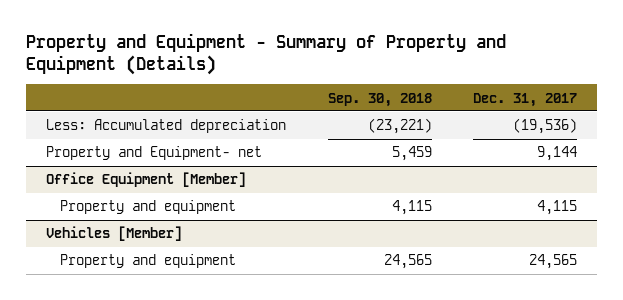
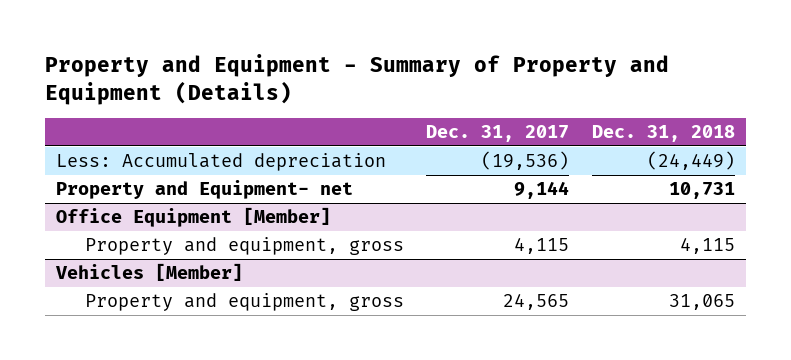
[327,92,432,107] Sep. 30, 2018 -> none
none -> [591,125,735,143] Dec. 31, 2018
[59,200,236,215] Property and equipment -> [84,237,404,256] Property and equipment, gross
[59,254,236,269] Property and equipment -> [84,293,404,312] Property and equipment, gross

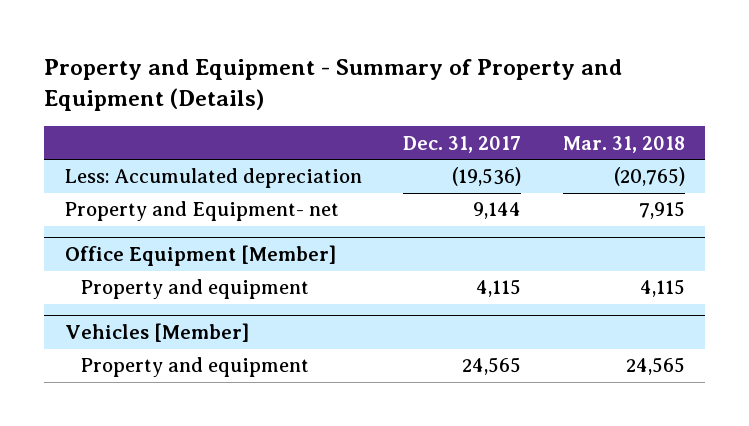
[591,125,735,143] Dec. 31, 2018 -> none
none -> [562,135,685,153] Mar. 31, 2018
[84,237,404,256] Property and equipment, gross -> [80,279,309,300] Property and equipment
[84,293,404,312] Property and equipment, gross -> [80,357,309,378] Property and equipment

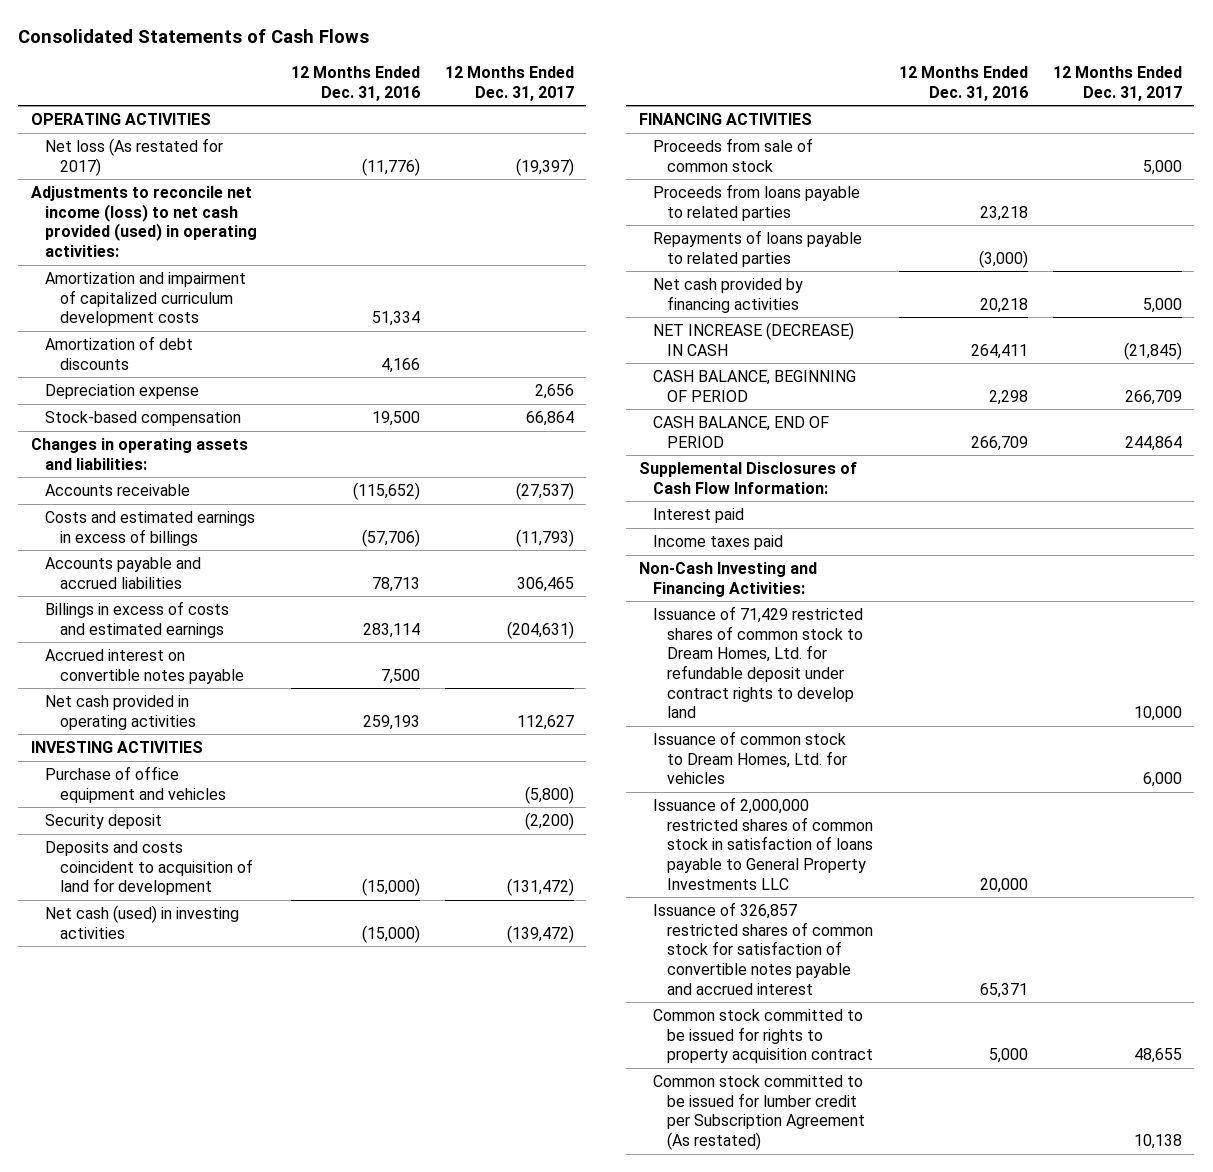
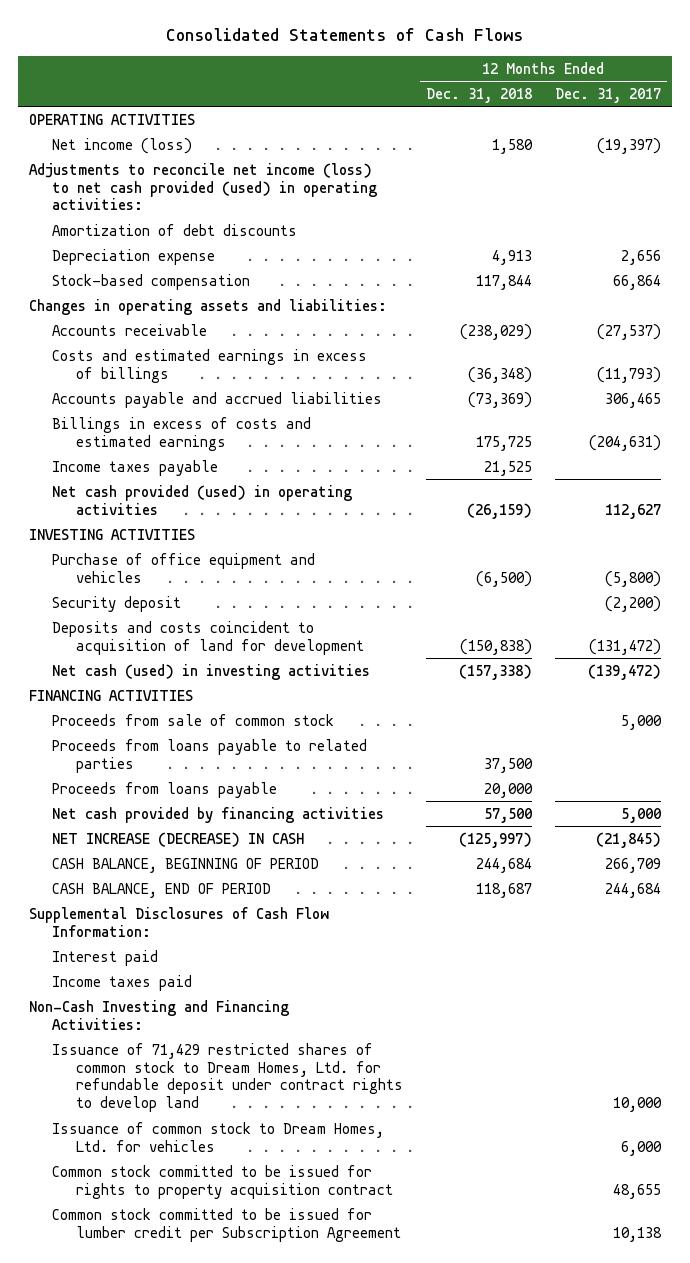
[290,65,420,101] 12 Months Ended Dec. 31, 2016 -> none
none -> [425,87,532,103] Dec. 31, 2018
[45,137,224,176] Net loss (As restated for 2017) -> [52,137,193,154] Net income (loss)
[45,271,247,327] Amortization and impairment of capitalized curriculum development costs -> none
[45,648,244,684] Accrued interest on convertible notes payable -> none
none -> [52,459,219,476] Income taxes payable
[45,694,196,730] Net cash provided in operating activities -> [52,484,353,515] Net cash provided (used) in operating activities
[653,229,863,267] Repayments of loans payable to related parties -> none
none -> [52,781,278,798] Proceeds from loans payable
[1124,435,1182,451] 244,864 -> [604,882,661,898] 244,684
[653,796,874,890] Issuance of 2,000,000 restricted shares of common stock in satisfaction of loans payable to General Property Investments LLC -> none
[653,901,874,995] Issuance of 326,857 restricted shares of common stock for satisfaction of convertible notes payable and accrued interest -> none
[653,1074,866,1151] Common stock committed to be issued for lumber credit per Subscription Agreement (As restated) -> [52,1207,401,1242] Common stock committed to be issued for lumber credit per Subscription Agreement

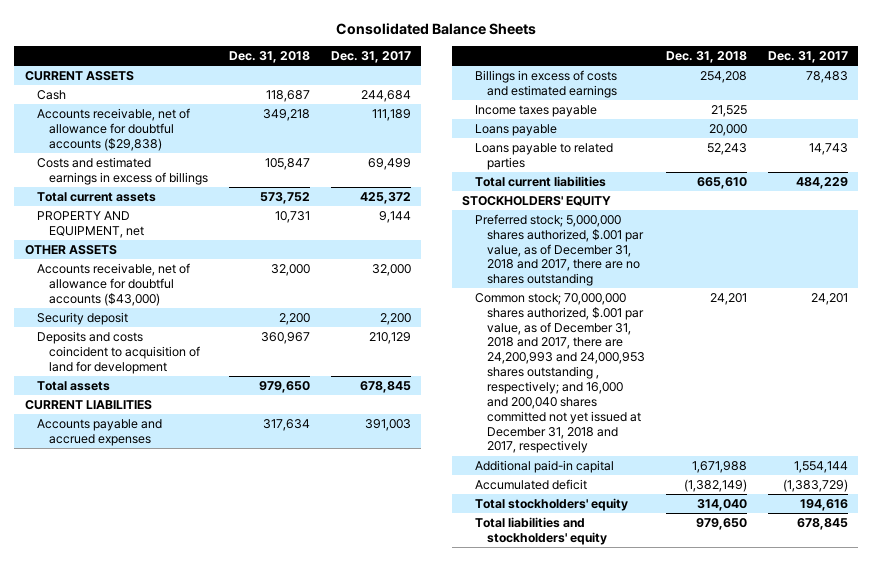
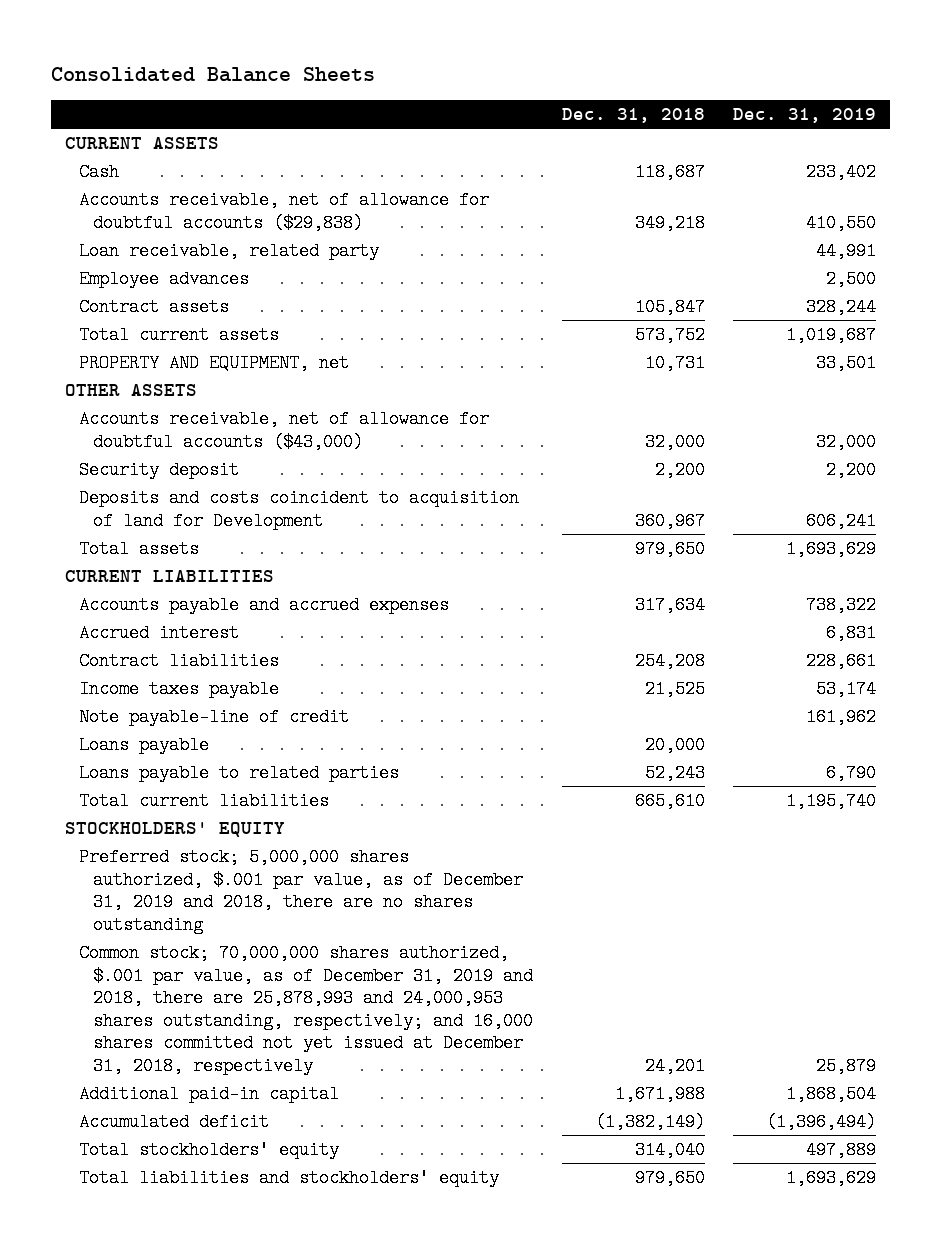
[330,51,411,64] Dec. 31, 2017 -> none
none -> [733,108,877,124] Dec. 31, 2019
none -> [79,241,380,260] Loan receivable, related party
none -> [79,269,250,288] Employee advances
[37,156,209,185] Costs and estimated earnings in excess of billings -> [79,297,230,316] Contract assets
[37,330,201,374] Deposits and costs coincident to acquisition of land for development -> [79,488,520,530] Deposits and costs coincident to acquisition of land for Development
none -> [79,623,240,642] Accrued interest
[474,69,617,98] Billings in excess of costs and estimated earnings -> [79,651,280,670] Contract liabilities
none -> [79,707,350,726] Note payable-line of credit
[474,213,644,287] Preferred stock; 5,000,000 shares authorized, $.001 par value, as of December 31, 2018 and 2017, there are no shares outstanding -> [79,847,524,934] Preferred stock; 5,000,000 shares authorized, $.001 par value, as of December 31, 2019 and 2018, there are no shares outstanding
[474,292,645,454] Common stock; 70,000,000 shares authorized, $.001 par value, as of December 31, 2018 and 2017, there are 24,200,993 and 24,000,953 shares outstanding , respectively; and 16,000 and 200,040 shares committed not yet issued at December 31, 2018 and 2017, respectively -> [79,943,534,1076] Common stock; 70,000,000 shares authorized, $.001 par value, as of December 31, 2019 and 2018, there are 25,878,993 and 24,000,953 shares outstanding, respectively; and 16,000 shares committed not yet issued at December 31, 2018, respectively

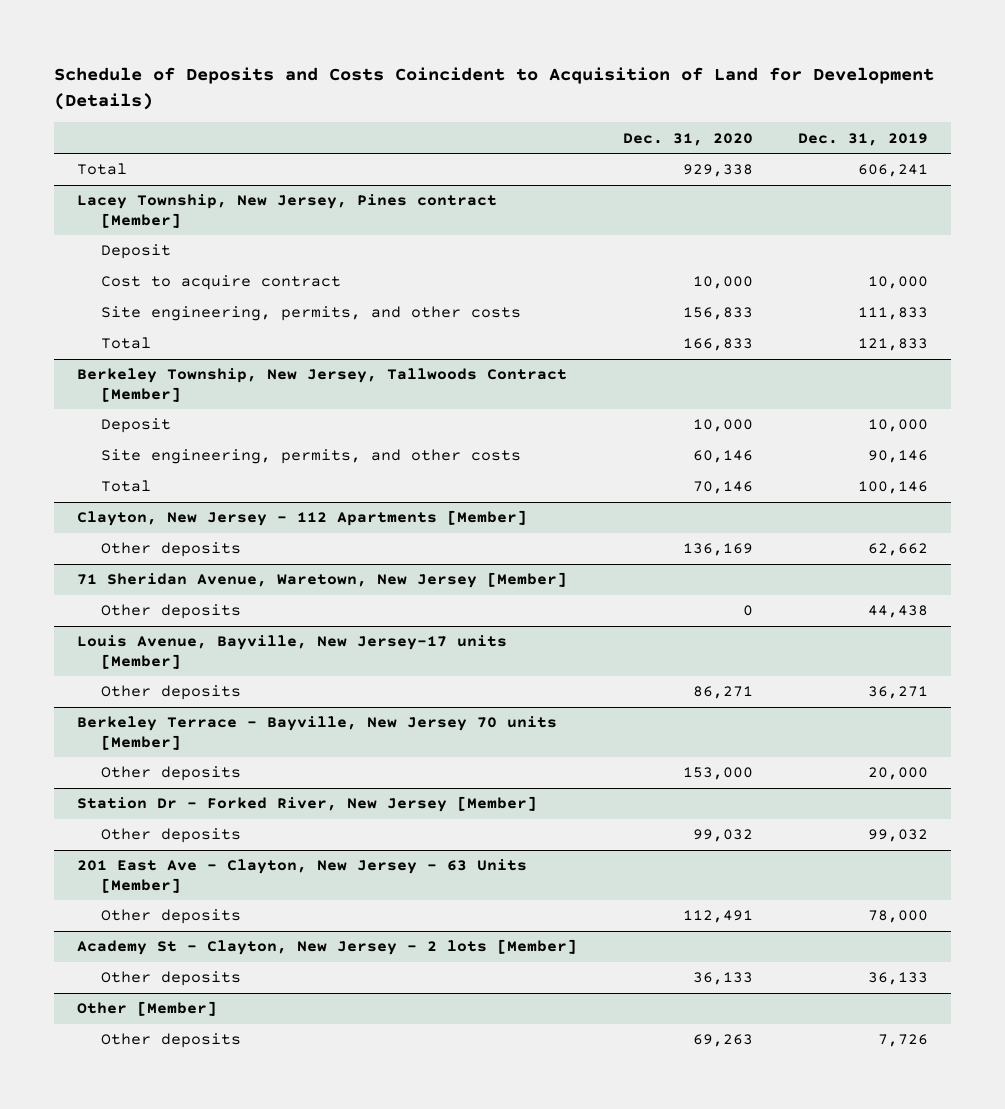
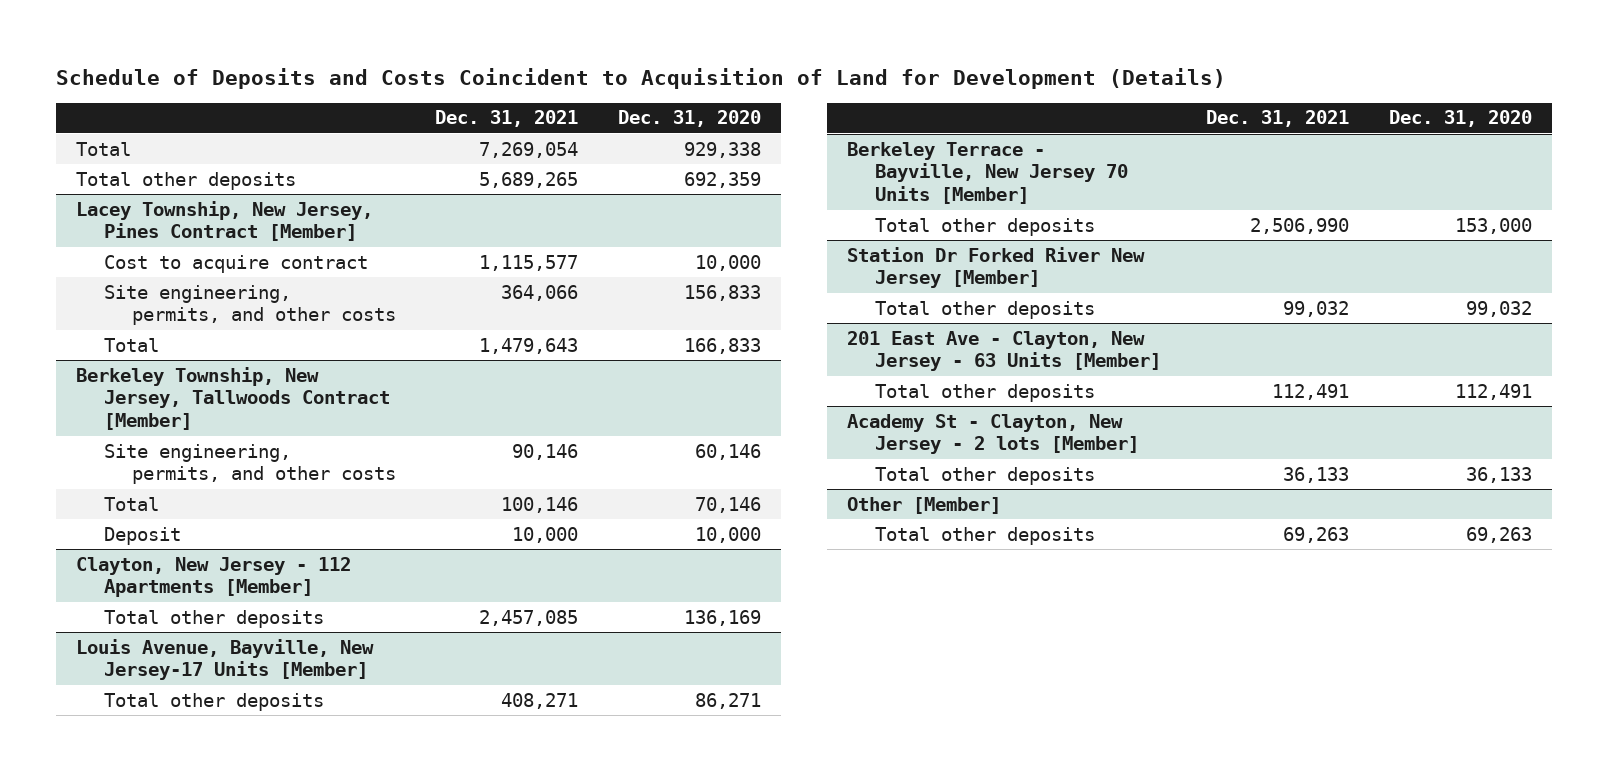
[798,132,929,146] Dec. 31, 2019 -> none
none -> [435,110,579,128] Dec. 31, 2021
[100,244,171,260] Deposit -> none
none -> [76,171,297,190] Total other deposits
[77,194,498,228] Lacey Township, New Jersey, Pines contract [Member] -> [76,200,374,242] Lacey Township, New Jersey, Pines Contract [Member]
[100,418,171,434] Deposit -> [103,526,181,545] Deposit
[77,572,568,589] 71 Sheridan Avenue, Waretown, New Jersey [Member] -> none
[100,604,241,620] Other deposits -> none
[100,542,241,558] Other deposits -> [103,609,324,628] Total other deposits
[77,635,508,669] Louis Avenue, Bayville, New Jersey-17 units [Member] -> [76,638,375,681] Louis Avenue, Bayville, New Jersey-17 Units [Member]
[100,685,241,701] Other deposits -> [103,692,324,711] Total other deposits
[77,716,558,750] Berkeley Terrace - Bayville, New Jersey 70 units [Member] -> [846,141,1128,205] Berkeley Terrace - Bayville, New Jersey 70 Units [Member]
[100,766,241,782] Other deposits -> [874,217,1095,236] Total other deposits
[77,796,538,813] Station Dr - Forked River, New Jersey [Member] -> [846,246,1145,289] Station Dr Forked River New Jersey [Member]
[100,828,241,844] Other deposits -> [874,300,1095,319] Total other deposits
[100,909,241,925] Other deposits -> [874,383,1095,402] Total other deposits
[100,971,241,987] Other deposits -> [874,466,1095,485] Total other deposits
[100,1033,241,1049] Other deposits -> [874,526,1095,545] Total other deposits

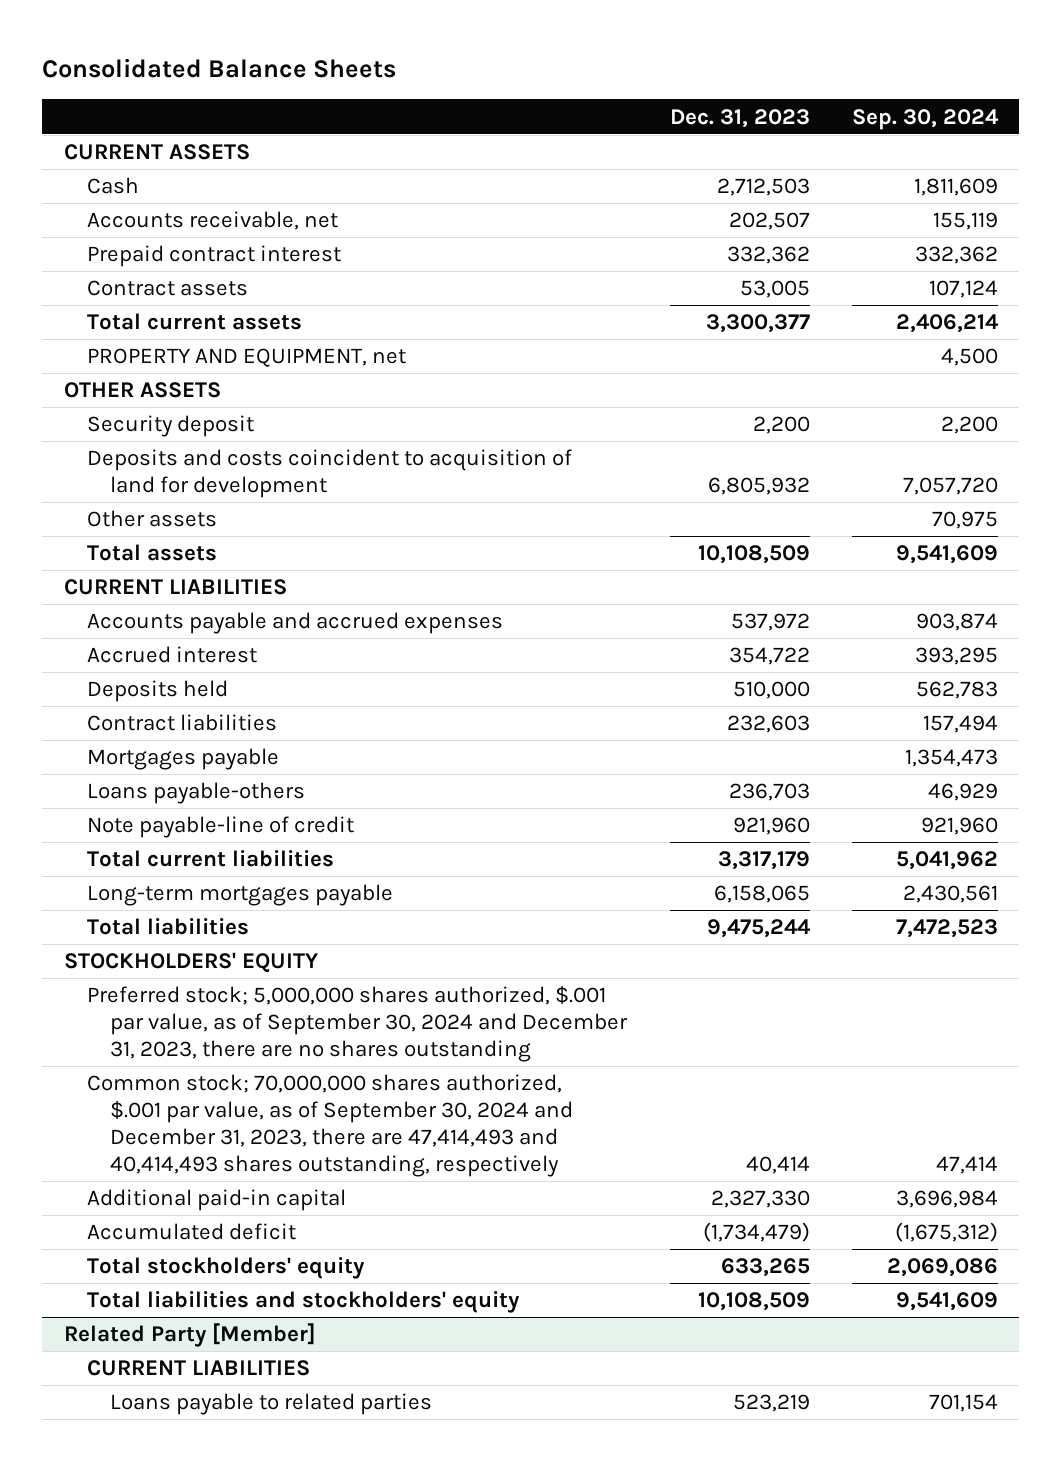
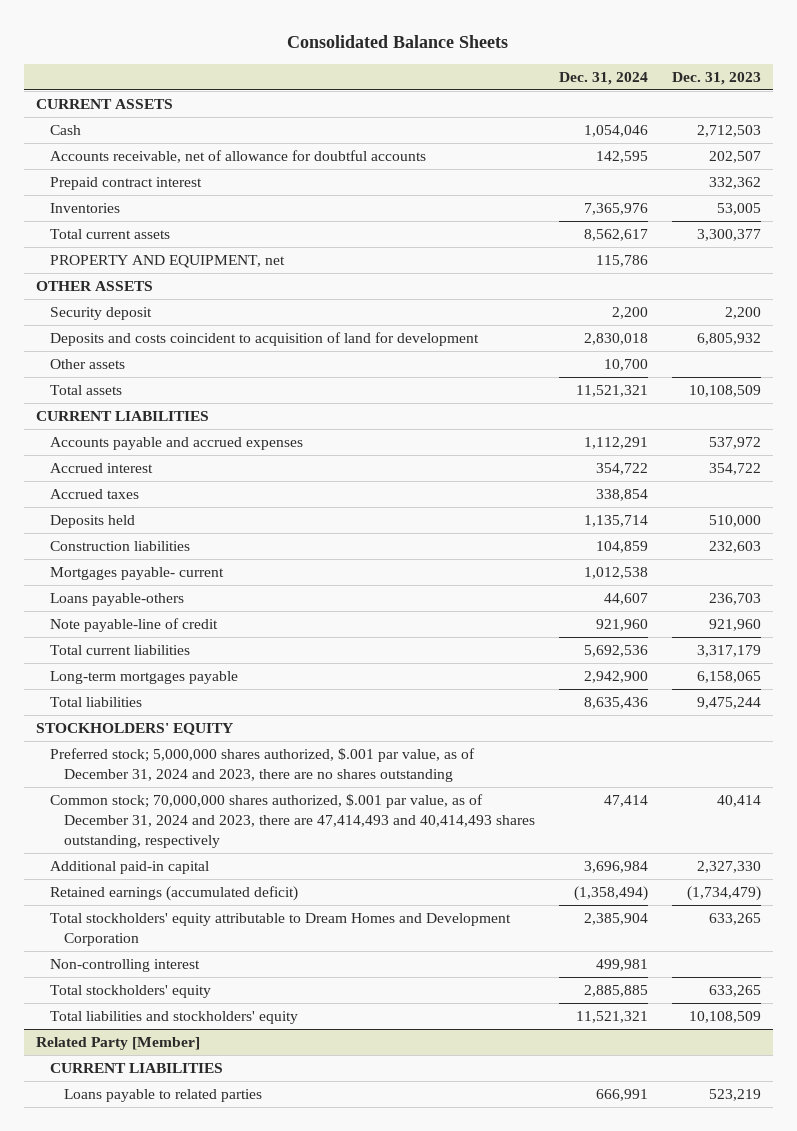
[851,108,999,130] Sep. 30, 2024 -> none
none -> [558,71,648,85] Dec. 31, 2024
[86,211,338,231] Accounts receivable, net -> [49,149,426,163] Accounts receivable, net of allowance for doubtful accounts
[86,280,248,297] Contract assets -> [49,202,120,213] Inventories
none -> [49,488,139,499] Accrued taxes
[86,714,277,732] Contract liabilities -> [49,540,190,551] Construction liabilities
[86,748,279,771] Mortgages payable -> [49,566,224,580] Mortgages payable- current
[86,986,629,1063] Preferred stock; 5,000,000 shares authorized, $.001 par value, as of September 30, 2024 and December 31, 2023, there are no shares outstanding -> [49,747,475,783] Preferred stock; 5,000,000 shares authorized, $.001 par value, as of December 31, 2024 and 2023, there are no shares outstanding
[86,1074,574,1178] Common stock; 70,000,000 shares authorized, $.001 par value, as of September 30, 2024 and December 31, 2023, there are 47,414,493 and 40,414,493 shares outstanding, respectively -> [49,793,535,849] Common stock; 70,000,000 shares authorized, $.001 par value, as of December 31, 2024 and 2023, there are 47,414,493 and 40,414,493 shares outstanding, respectively
[86,1223,296,1241] Accumulated deficit -> [49,885,298,901] Retained earnings (accumulated deficit)
none -> [49,912,511,947] Total stockholders' equity attributable to Dream Homes and Development Corporation
none -> [49,958,200,972] Non-controlling interest

